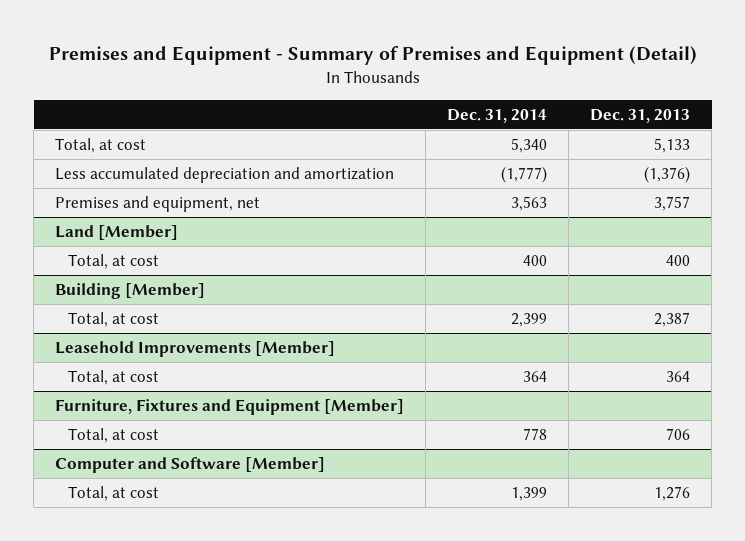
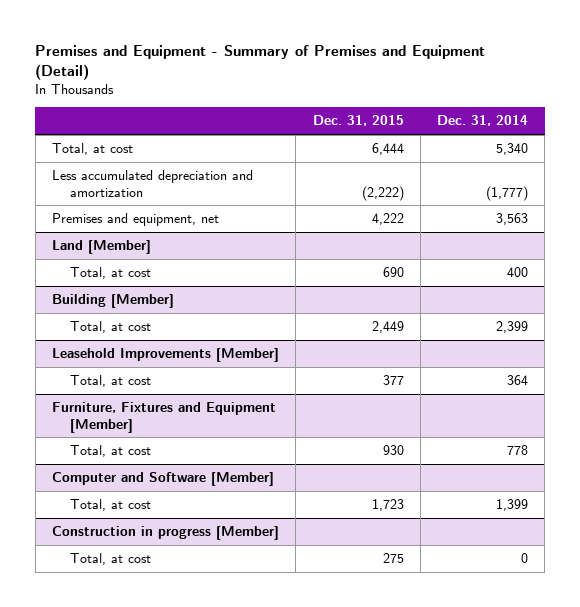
[590,108,691,123] Dec. 31, 2013 -> none
none -> [312,115,404,127] Dec. 31, 2015
none -> [51,525,279,540] Construction in progress [Member]
none -> [69,552,151,565] Total, at cost

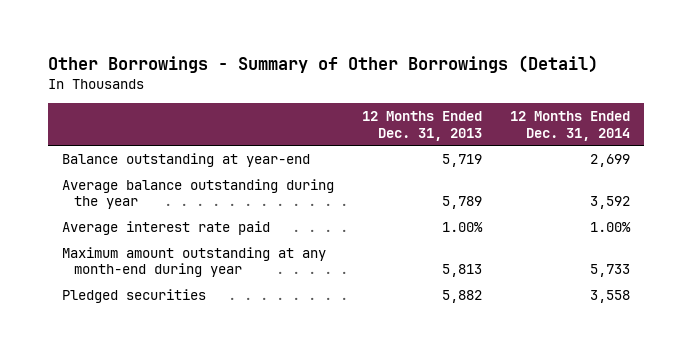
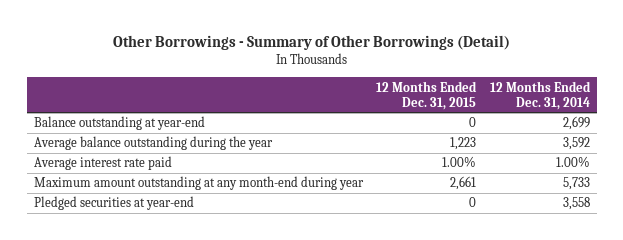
[362,111,483,141] 12 Months Ended Dec. 31, 2013 -> none
none -> [376,80,478,110] 12 Months Ended Dec. 31, 2015
[62,288,207,303] Pledged securities -> [33,196,194,211] Pledged securities at year-end

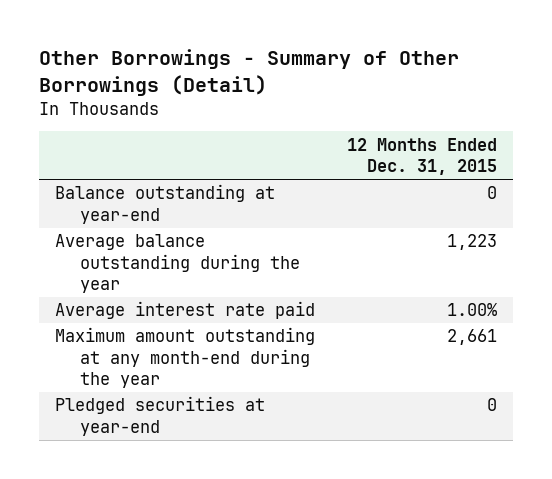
[489,80,591,110] 12 Months Ended Dec. 31, 2014 -> none
[33,176,364,191] Maximum amount outstanding at any month-end during year -> [55,327,316,389] Maximum amount outstanding at any month-end during the year

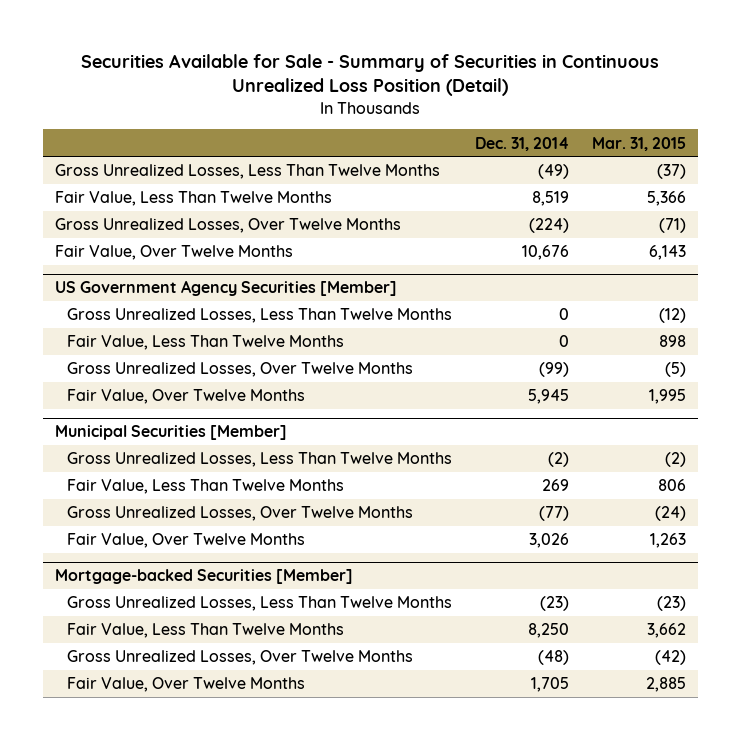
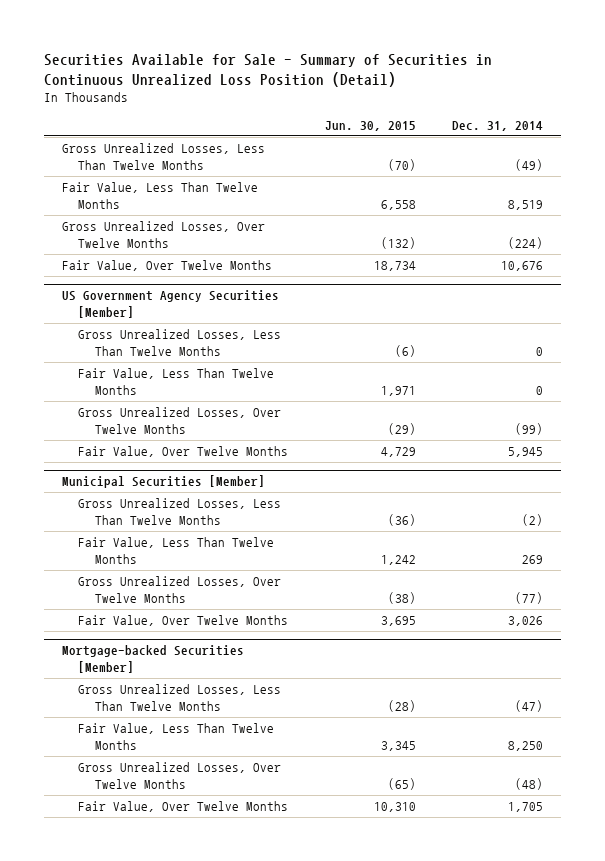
[592,136,687,151] Mar. 31, 2015 -> none
none -> [324,120,416,131] Jun. 30, 2015
[539,596,569,612] (23) -> [515,699,544,712] (47)

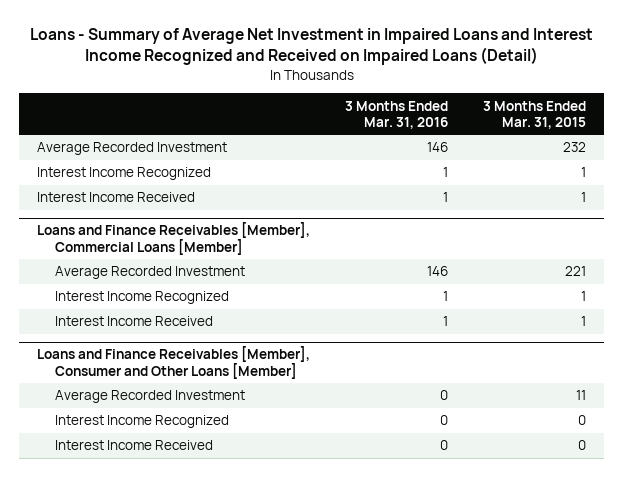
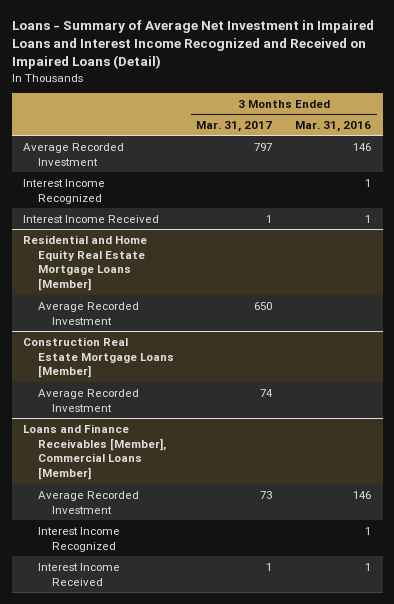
[483,100,587,129] 3 Months Ended Mar. 31, 2015 -> none
none -> [196,120,273,132] Mar. 31, 2017
none -> [23,234,148,292] Residential and Home Equity Real Estate Mortgage Loans [Member]
none -> [37,301,139,325] Average Recorded Investment
none -> [23,336,174,379] Construction Real Estate Mortgage Loans [Member]
none -> [37,388,139,412] Average Recorded Investment
[36,346,310,379] Loans and Finance Receivables [Member], Consumer and Other Loans [Member] -> none
[54,390,245,404] Average Recorded Investment -> none
[54,415,229,429] Interest Income Recognized -> none
[54,440,213,451] Interest Income Received -> none

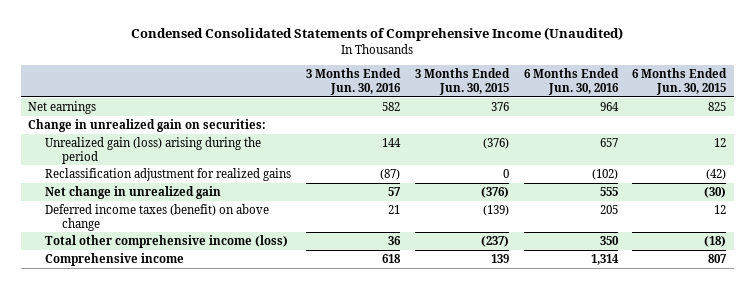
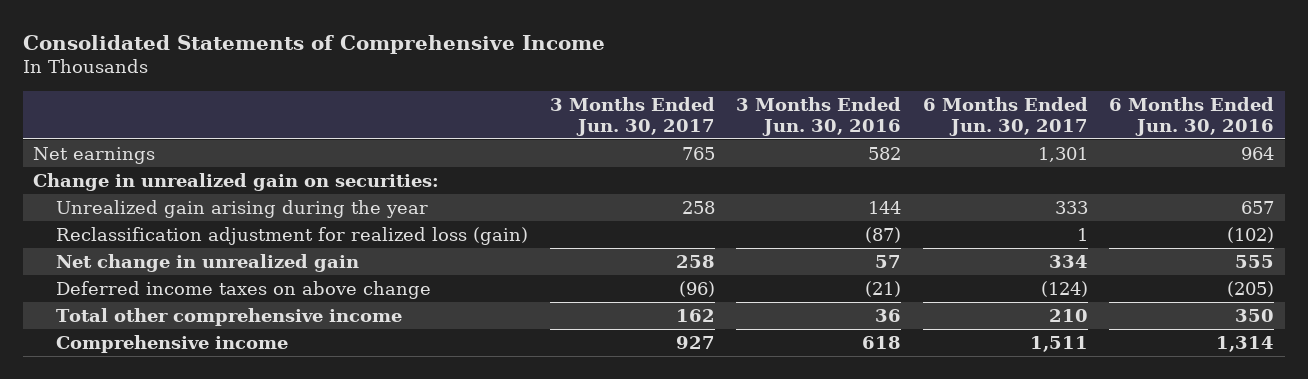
[131,27,624,42] Condensed Consolidated Statements of Comprehensive Income (Unaudited) -> [22,34,605,54] Consolidated Statements of Comprehensive Income
[414,68,510,95] 3 Months Ended Jun. 30, 2015 -> none
[632,68,728,95] 6 Months Ended Jun. 30, 2015 -> none
none -> [549,96,715,136] 3 Months Ended Jun. 30, 2017
none -> [922,96,1088,136] 6 Months Ended Jun. 30, 2017
[44,136,261,164] Unrealized gain (loss) arising during the period -> [56,199,429,218] Unrealized gain arising during the year
[44,167,291,181] Reclassification adjustment for realized gains -> [56,226,529,245] Reclassification adjustment for realized loss (gain)
[44,203,269,231] Deferred income taxes (benefit) on above change -> [56,280,432,299] Deferred income taxes on above change
[387,204,400,214] 21 -> [865,280,902,297] (21)
[599,204,618,214] 205 -> [1227,280,1275,297] (205)
[44,234,288,248] Total other comprehensive income (loss) -> [56,307,403,326] Total other comprehensive income

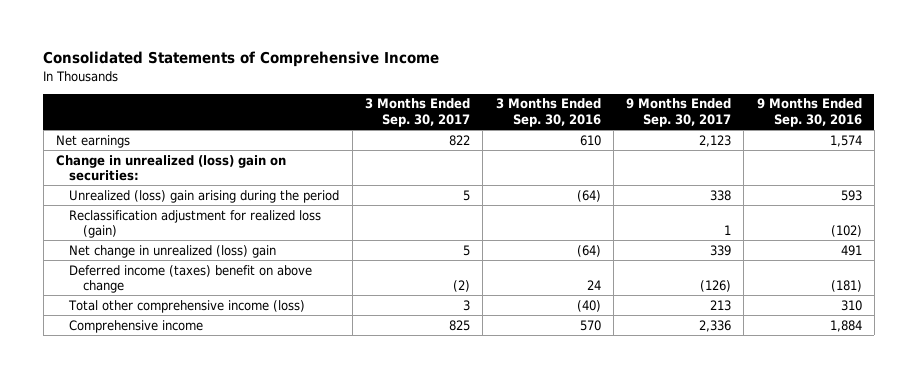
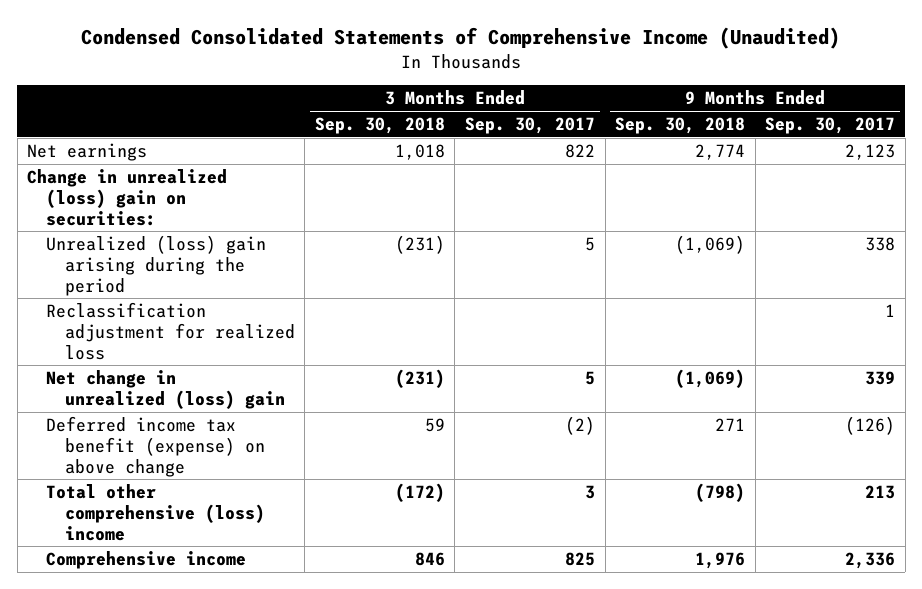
[43,51,440,68] Consolidated Statements of Comprehensive Income -> [81,27,841,50] Condensed Consolidated Statements of Comprehensive Income (Unaudited)
[495,98,601,127] 3 Months Ended Sep. 30, 2016 -> none
[756,98,862,127] 9 Months Ended Sep. 30, 2016 -> none
none -> [314,117,445,135] Sep. 30, 2018
none -> [615,117,746,135] Sep. 30, 2018
[69,209,322,239] Reclassification adjustment for realized loss (gain) -> [45,301,295,360] Reclassification adjustment for realized loss
[69,264,313,294] Deferred income (taxes) benefit on above change -> [45,415,265,477] Deferred income tax benefit (expense) on above change
[68,299,306,313] Total other comprehensive income (loss) -> [45,483,265,541] Total other comprehensive (loss) income

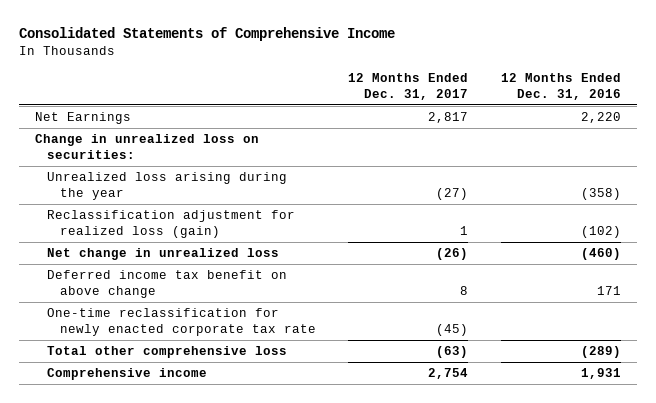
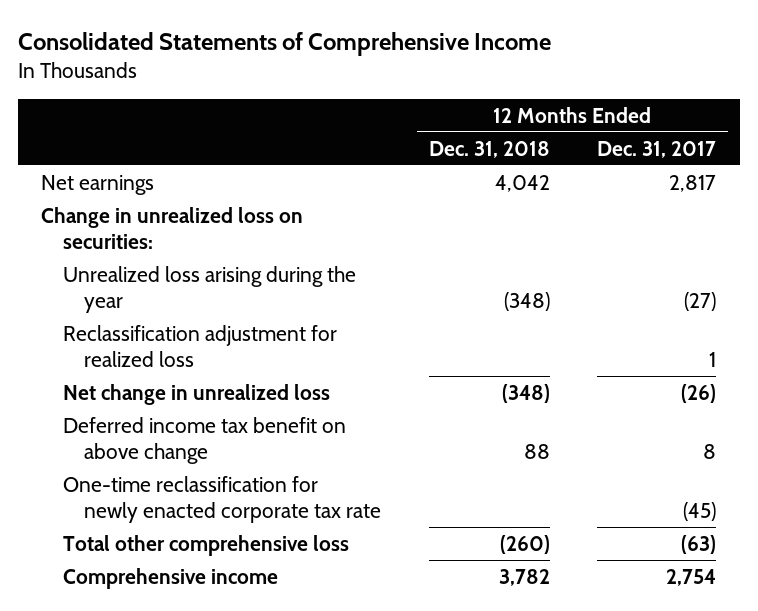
[500,73,621,100] 12 Months Ended Dec. 31, 2016 -> none
none -> [428,140,550,158] Dec. 31, 2018
[35,112,132,125] Net Earnings -> [41,174,155,195] Net earnings
[47,210,296,238] Reclassification adjustment for realized loss (gain) -> [62,324,337,367] Reclassification adjustment for realized loss

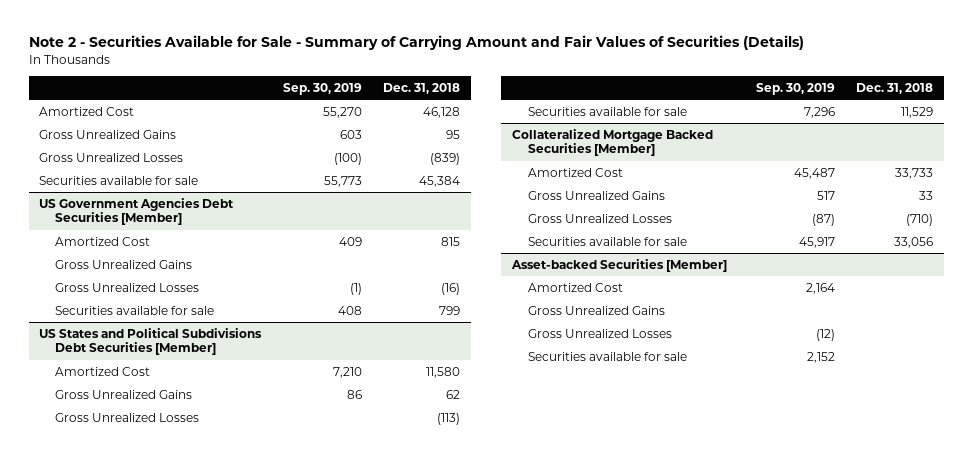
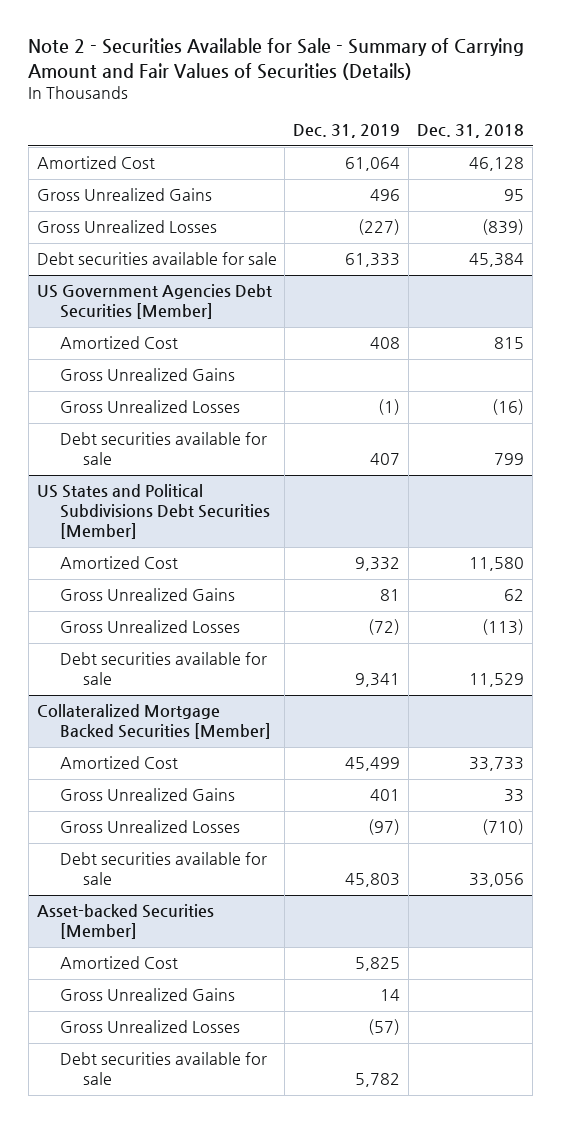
[282,82,362,95] Sep. 30, 2019 -> none
none -> [293,124,401,139] Dec. 31, 2019
[39,175,199,185] Securities available for sale -> [36,252,277,266] Debt securities available for sale
[55,305,215,315] Securities available for sale -> [59,432,267,466] Debt securities available for sale
[527,106,687,116] Securities available for sale -> [59,652,267,686] Debt securities available for sale
[527,236,687,246] Securities available for sale -> [59,852,267,886] Debt securities available for sale
[527,351,687,361] Securities available for sale -> [59,1052,267,1086] Debt securities available for sale

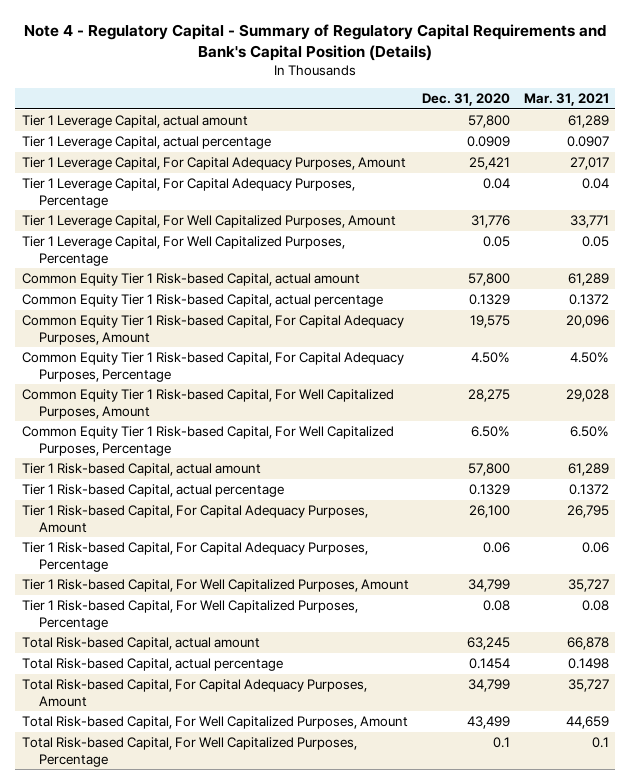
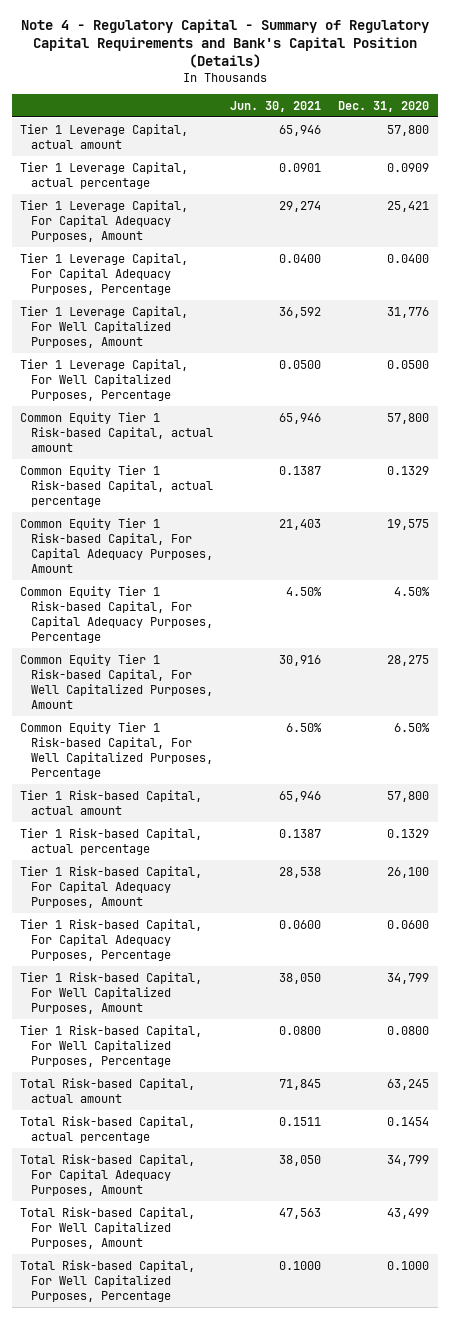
[523,93,609,107] Mar. 31, 2021 -> none
none -> [230,100,322,112] Jun. 30, 2021
[483,178,511,190] 0.04 -> [387,253,430,263] 0.0400
[483,236,511,248] 0.05 -> [387,359,430,369] 0.0500
[483,542,511,554] 0.06 -> [387,919,430,929] 0.0600
[483,600,511,612] 0.08 -> [387,1025,430,1035] 0.0800
[493,737,511,749] 0.1 -> [387,1260,430,1270] 0.1000

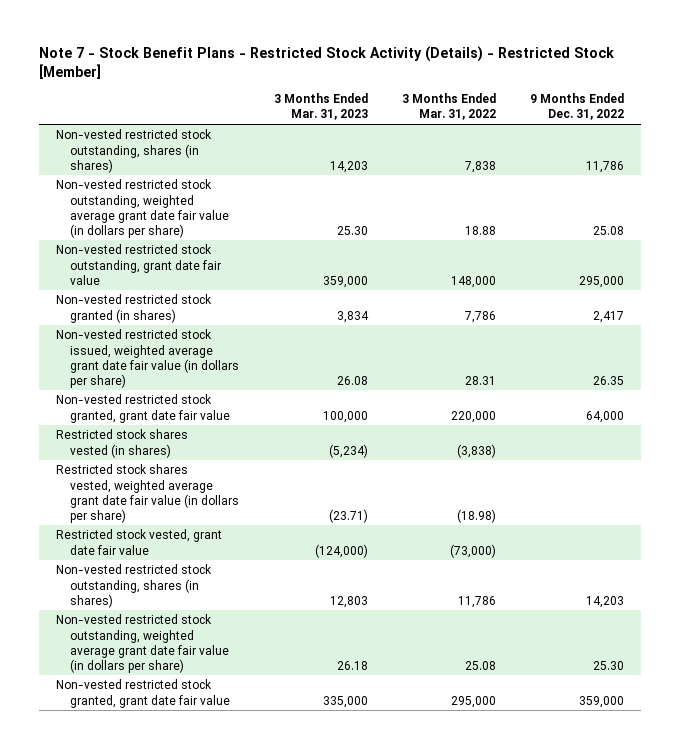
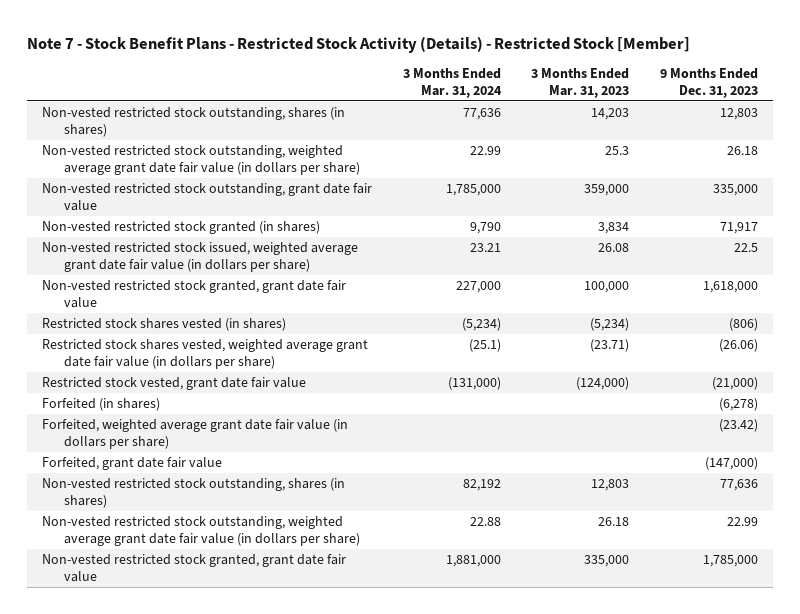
[401,93,496,121] 3 Months Ended Mar. 31, 2022 -> none
[530,93,625,121] 9 Months Ended Dec. 31, 2022 -> none
none -> [402,67,502,99] 3 Months Ended Mar. 31, 2024
none -> [660,67,759,99] 9 Months Ended Dec. 31, 2023
[336,225,368,235] 25.30 -> [605,146,630,156] 25.3
none -> [41,398,160,412] Forfeited (in shares)
none -> [41,419,348,450] Forfeited, weighted average grant date fair value (in dollars per share)
none -> [41,457,222,471] Forfeited, grant date fair value

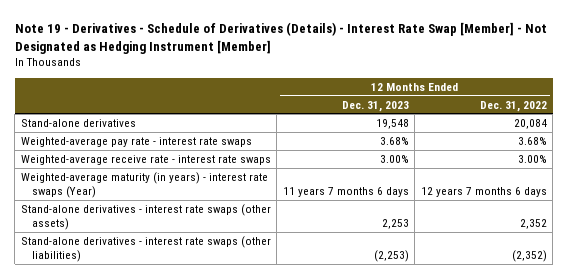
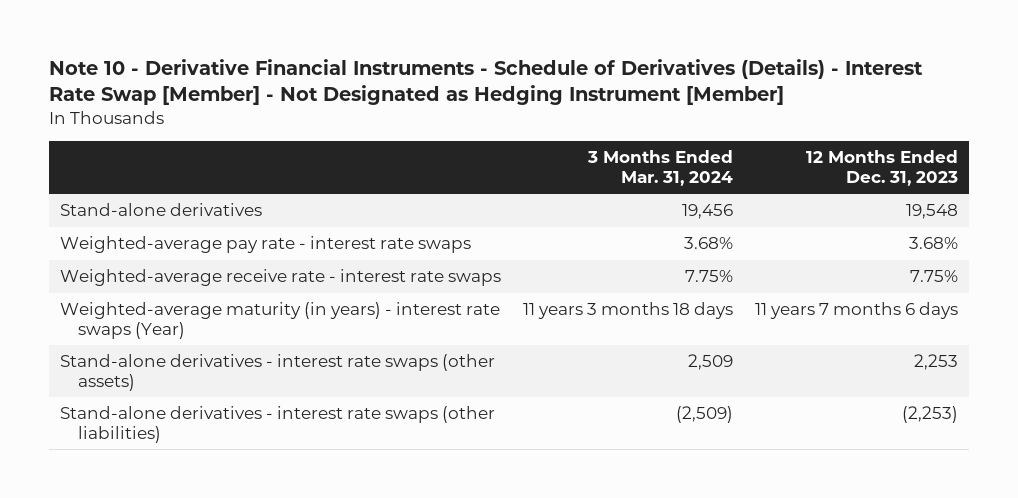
[14,21,547,54] Note 19 - Derivatives - Schedule of Derivatives (Details) - Interest Rate Swap [Member] - Not Designated as Hedging Instrument [Member] -> [48,59,923,106] Note 10 - Derivative Financial Instruments - Schedule of Derivatives (Details) - Interest Rate Swap [Member] - Not Designated as Hedging Instrument [Member]
[479,100,547,112] Dec. 31, 2022 -> none
none -> [587,150,734,186] 3 Months Ended Mar. 31, 2024
[379,155,409,164] 3.00% -> [910,270,959,283] 7.75%

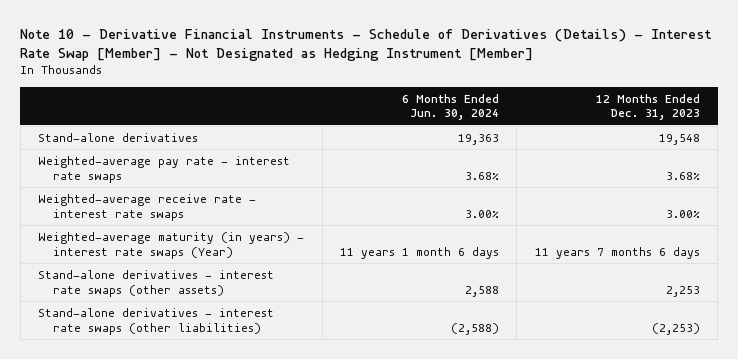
[587,150,734,186] 3 Months Ended Mar. 31, 2024 -> none
none -> [401,93,499,121] 6 Months Ended Jun. 30, 2024
[910,270,959,283] 7.75% -> [665,209,700,218] 3.00%

